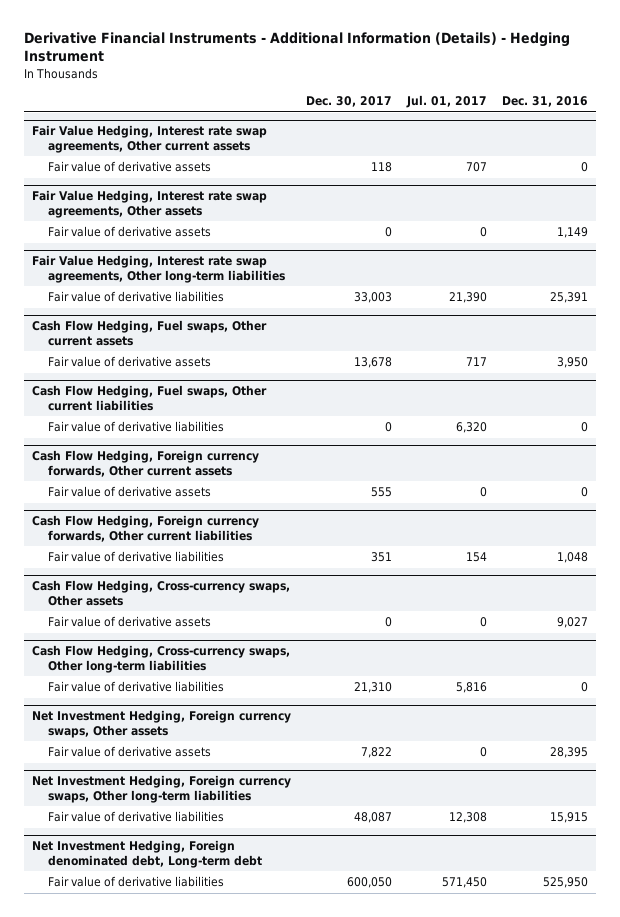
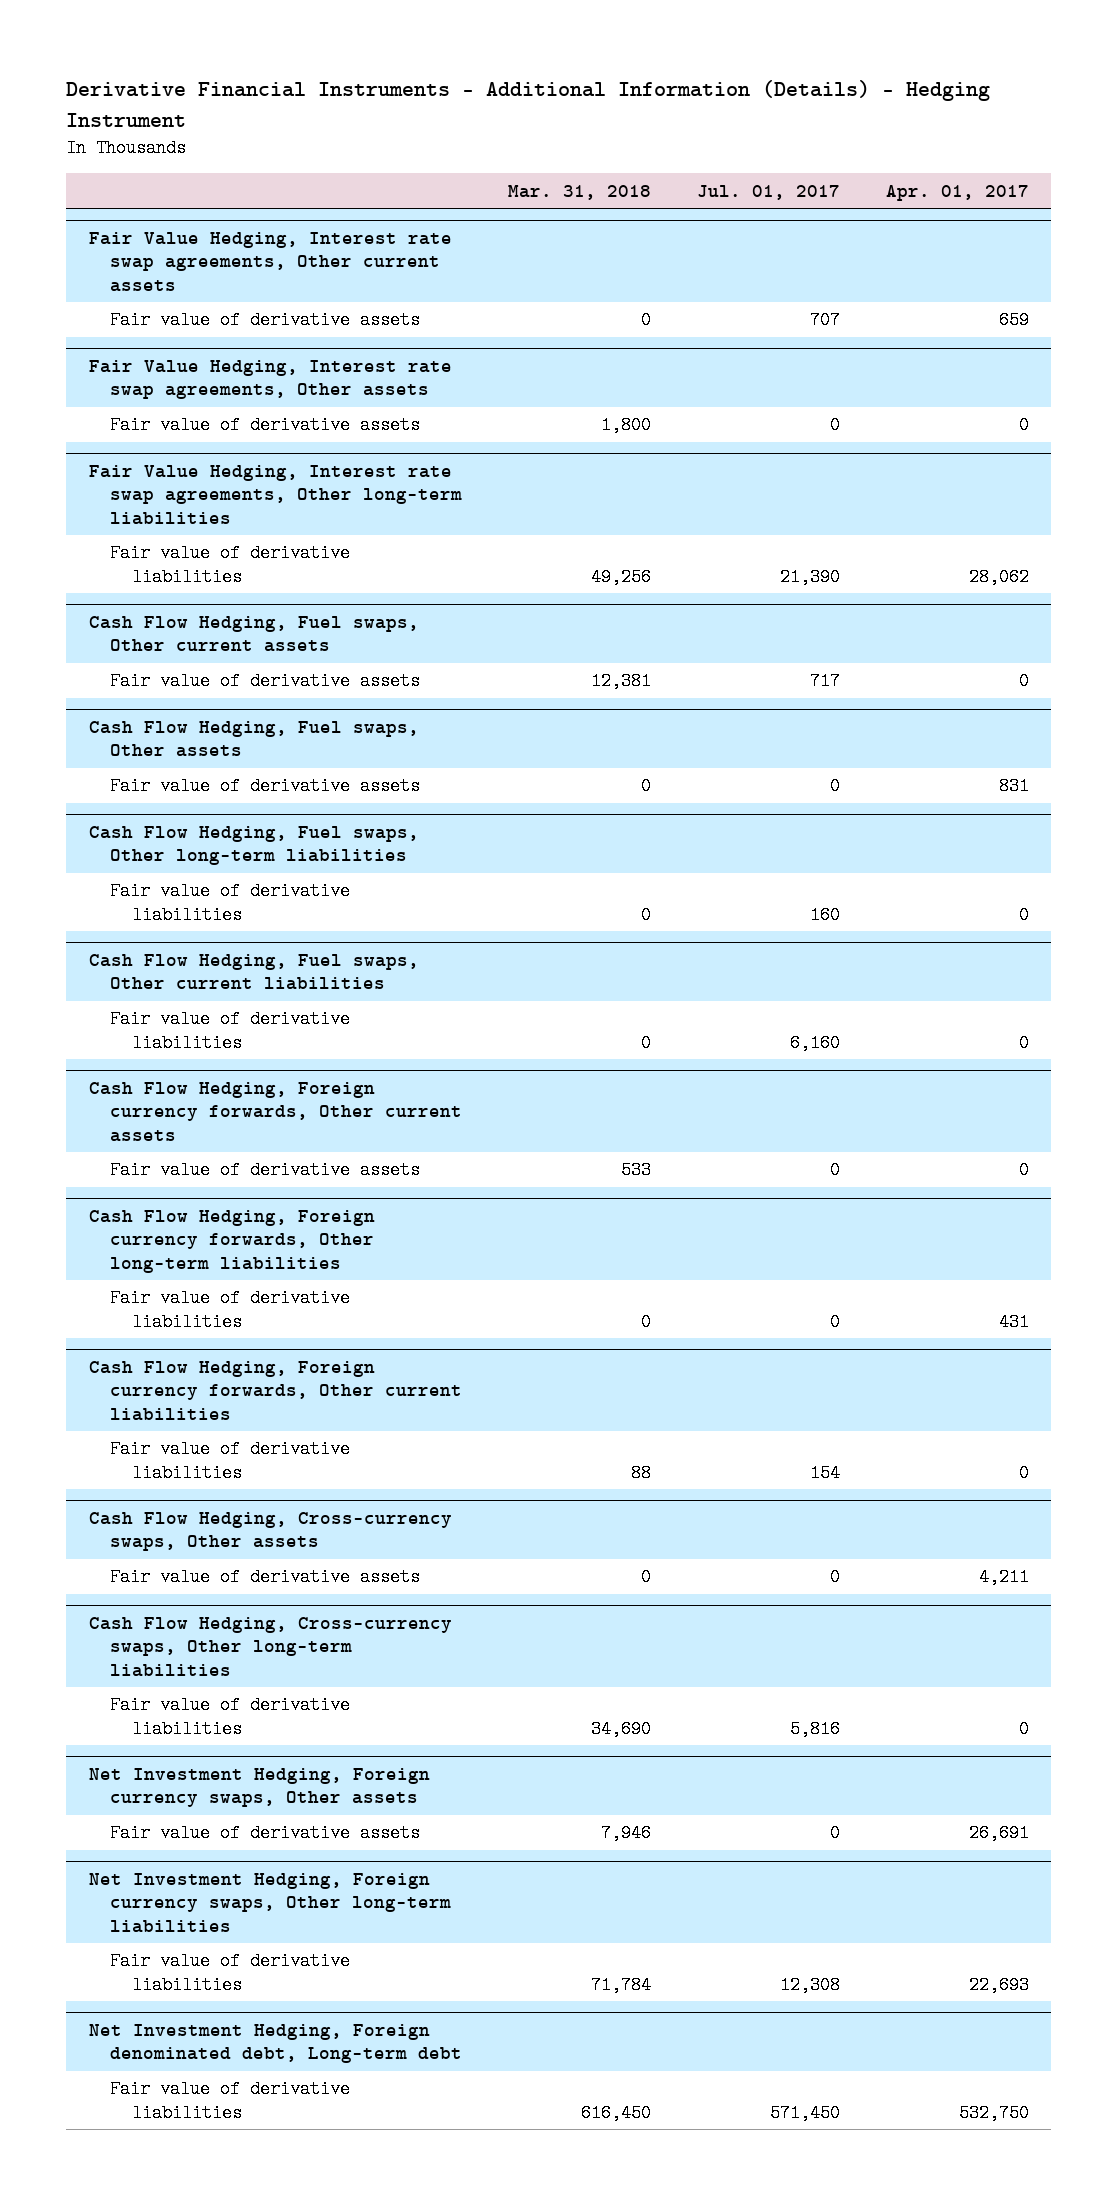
[305,96,392,108] Dec. 30, 2017 -> none
[502,96,589,108] Dec. 31, 2016 -> none
none -> [508,184,652,200] Mar. 31, 2018
none -> [885,184,1029,201] Apr. 01, 2017
none -> [88,721,419,758] Cash Flow Hedging, Fuel swaps, Other assets
none -> [110,777,421,796] Fair value of derivative assets
none -> [88,826,419,866] Cash Flow Hedging, Fuel swaps, Other long-term liabilities
none -> [110,882,351,924] Fair value of derivative liabilities
[455,422,487,434] 6,320 -> [789,1033,840,1052] 6,160
none -> [88,1210,375,1273] Cash Flow Hedging, Foreign currency forwards, Other long-term liabilities
none -> [110,1289,351,1331] Fair value of derivative liabilities

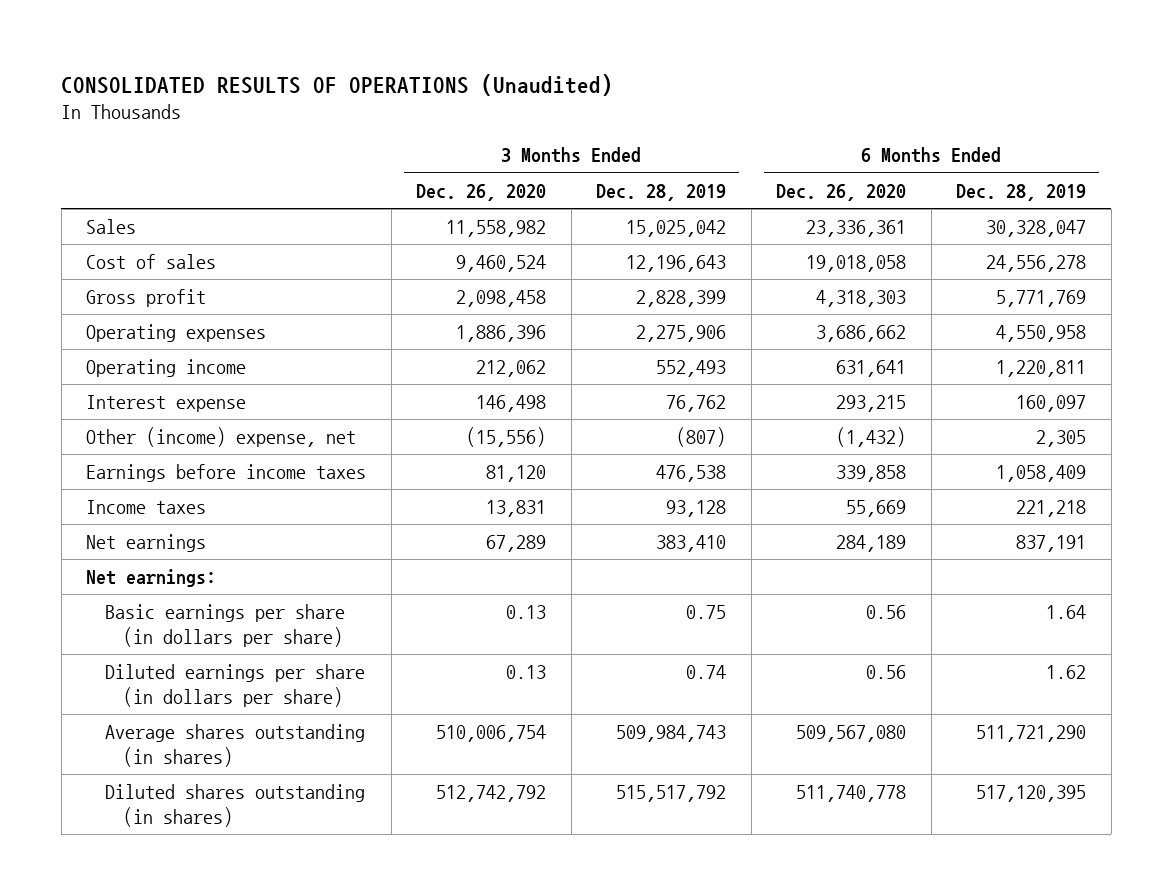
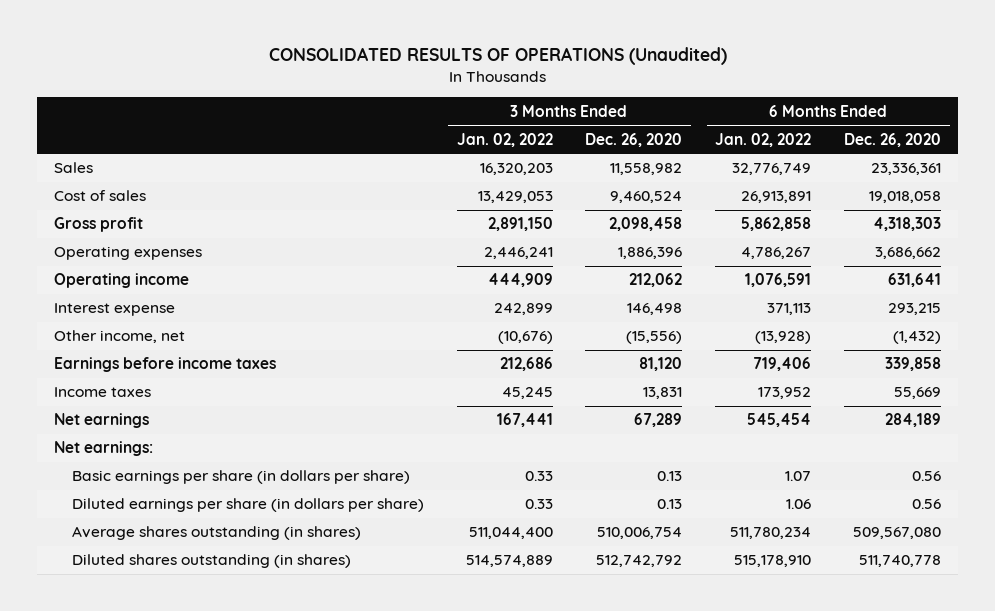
[596,183,727,201] Dec. 28, 2019 -> none
[956,183,1087,201] Dec. 28, 2019 -> none
none -> [456,132,553,147] Jan. 02, 2022
none -> [715,132,812,147] Jan. 02, 2022
[86,426,357,447] Other (income) expense, net -> [53,330,185,344] Other income, net

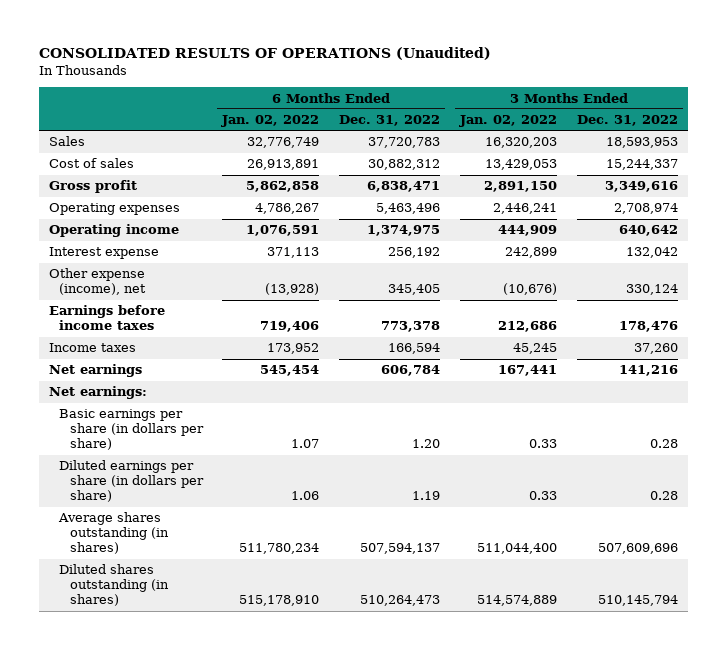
[585,132,683,147] Dec. 26, 2020 -> none
[844,132,942,147] Dec. 26, 2020 -> none
none -> [339,115,441,127] Dec. 31, 2022
none -> [576,115,678,127] Dec. 31, 2022
[53,330,185,344] Other income, net -> [48,268,147,296] Other expense (income), net

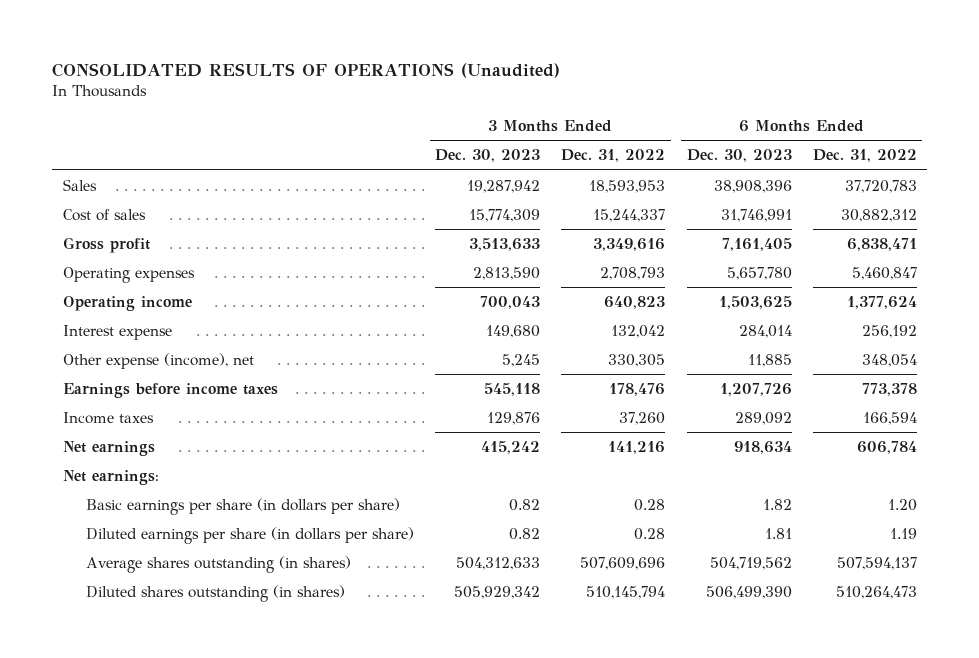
[221,115,320,128] Jan. 02, 2022 -> none
[458,115,557,128] Jan. 02, 2022 -> none
none -> [435,149,541,163] Dec. 30, 2023
none -> [686,149,792,163] Dec. 30, 2023
[376,203,441,215] 5,463,496 -> [851,266,917,280] 5,460,847
[613,203,678,215] 2,708,974 -> [600,266,666,280] 2,708,793
[367,225,441,237] 1,374,975 -> [846,295,917,309] 1,377,624
[618,225,678,237] 640,642 -> [604,295,666,309] 640,823
[388,284,441,296] 345,405 -> [861,353,917,367] 348,054
[625,284,678,296] 330,124 -> [608,353,666,367] 330,305

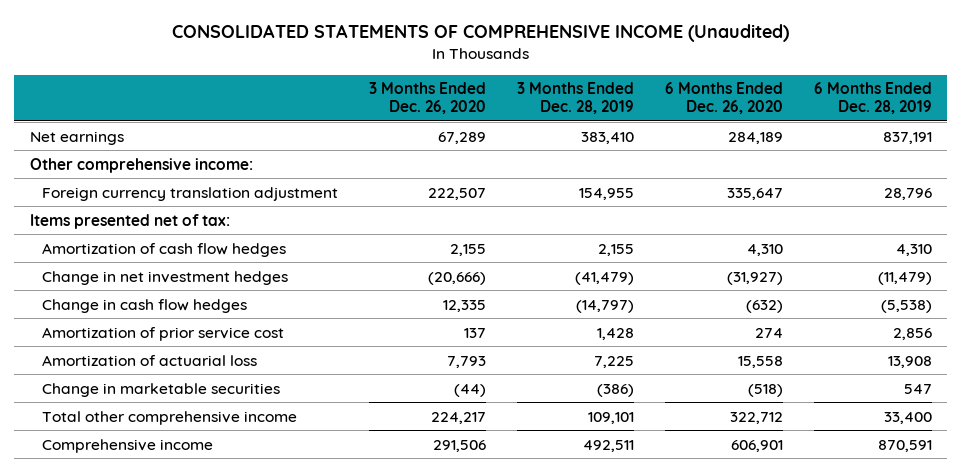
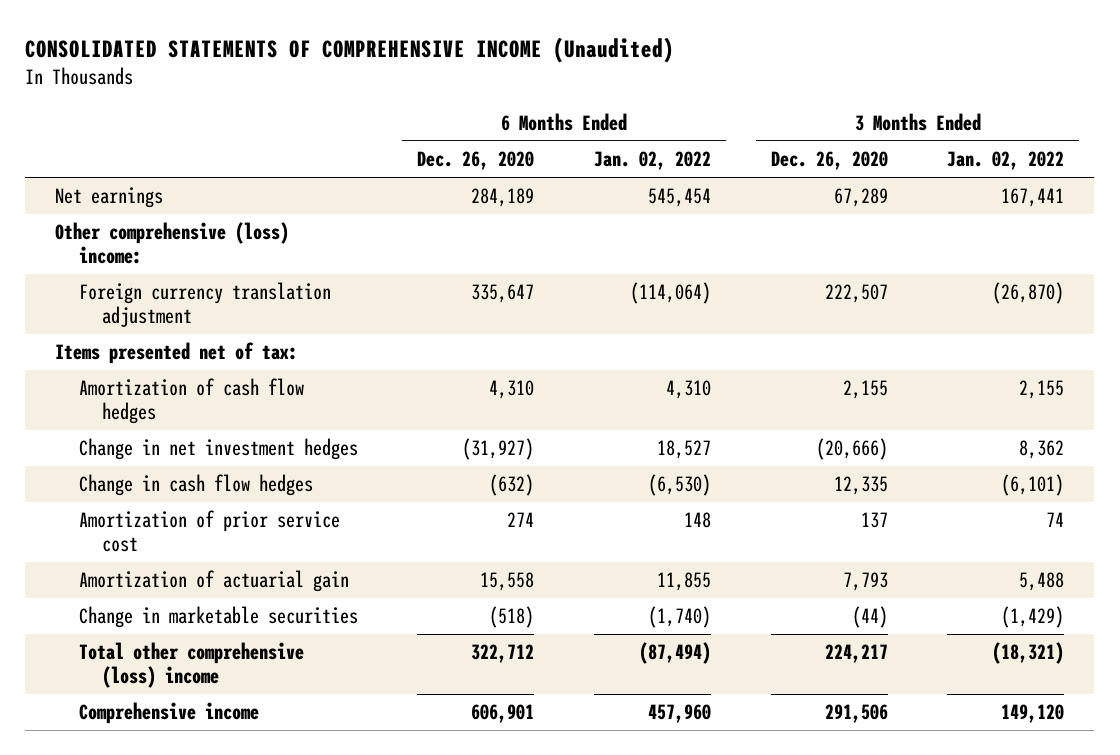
[516,82,634,115] 3 Months Ended Dec. 28, 2019 -> none
[813,82,932,115] 6 Months Ended Dec. 28, 2019 -> none
none -> [594,151,712,171] Jan. 02, 2022
none -> [947,151,1065,171] Jan. 02, 2022
[29,157,253,173] Other comprehensive income: -> [55,222,290,264] Other comprehensive (loss) income:
[41,354,257,366] Amortization of actuarial loss -> [78,570,349,593] Amortization of actuarial gain
[41,410,297,425] Total other comprehensive income -> [78,642,304,688] Total other comprehensive (loss) income

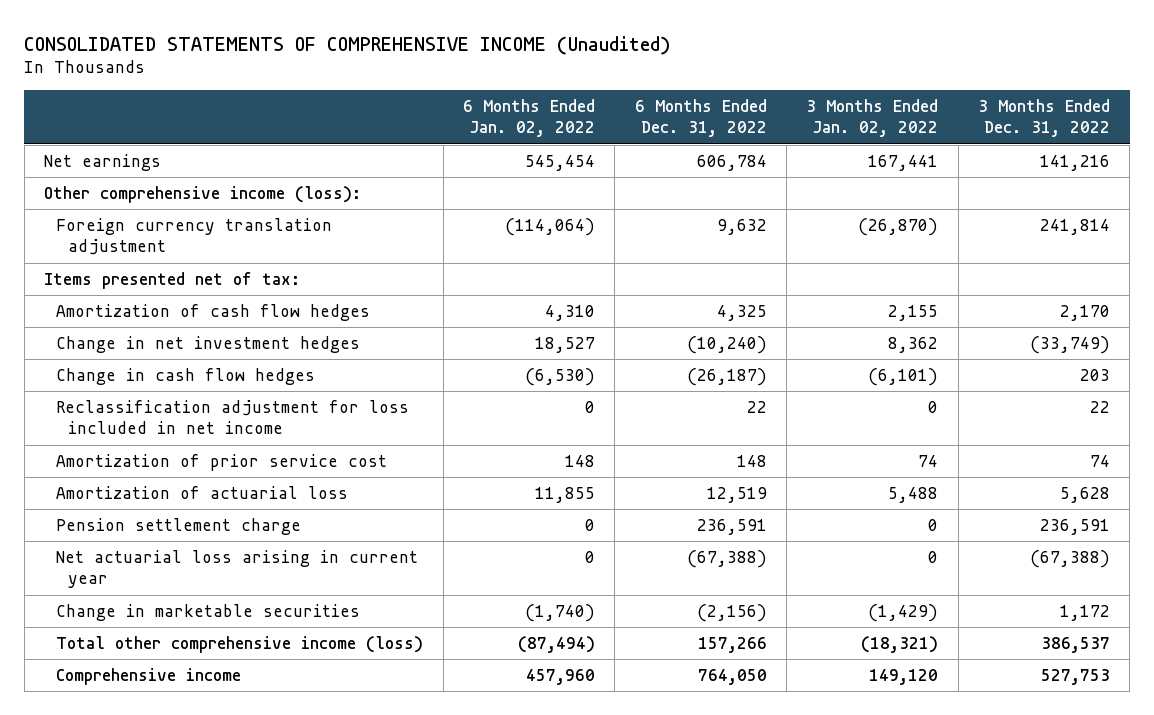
[417,151,535,171] Dec. 26, 2020 -> none
[770,151,888,171] Dec. 26, 2020 -> none
none -> [634,99,767,138] 6 Months Ended Dec. 31, 2022
none -> [978,99,1111,138] 3 Months Ended Dec. 31, 2022
[55,222,290,264] Other comprehensive (loss) income: -> [44,186,362,204] Other comprehensive income (loss):
none -> [56,400,410,435] Reclassification adjustment for loss included in net income
[78,570,349,593] Amortization of actuarial gain -> [56,486,349,500] Amortization of actuarial loss
none -> [56,518,302,536] Pension settlement charge
none -> [56,550,419,589] Net actuarial loss arising in current year
[78,642,304,688] Total other comprehensive (loss) income -> [56,636,424,654] Total other comprehensive income (loss)

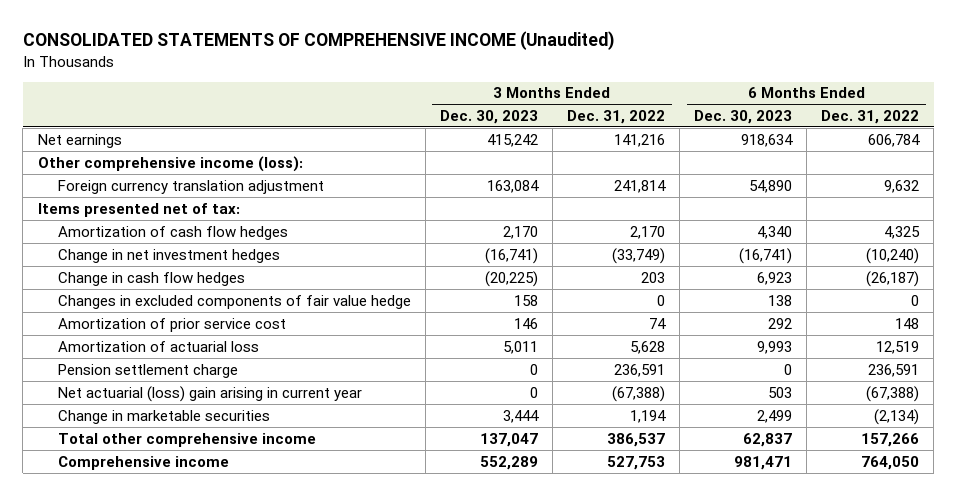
[462,99,595,138] 6 Months Ended Jan. 02, 2022 -> none
[806,99,939,138] 3 Months Ended Jan. 02, 2022 -> none
none -> [439,109,538,124] Dec. 30, 2023
none -> [694,109,793,124] Dec. 30, 2023
[56,400,410,435] Reclassification adjustment for loss included in net income -> none
none -> [57,294,411,309] Changes in excluded components of fair value hedge
[56,550,419,589] Net actuarial loss arising in current year -> [57,385,362,402] Net actuarial (loss) gain arising in current year
[696,604,767,623] (2,156) -> [874,408,920,425] (2,134)
[1060,605,1111,622] 1,172 -> [629,409,666,423] 1,194
[56,636,424,654] Total other comprehensive income (loss) -> [57,432,316,447] Total other comprehensive income

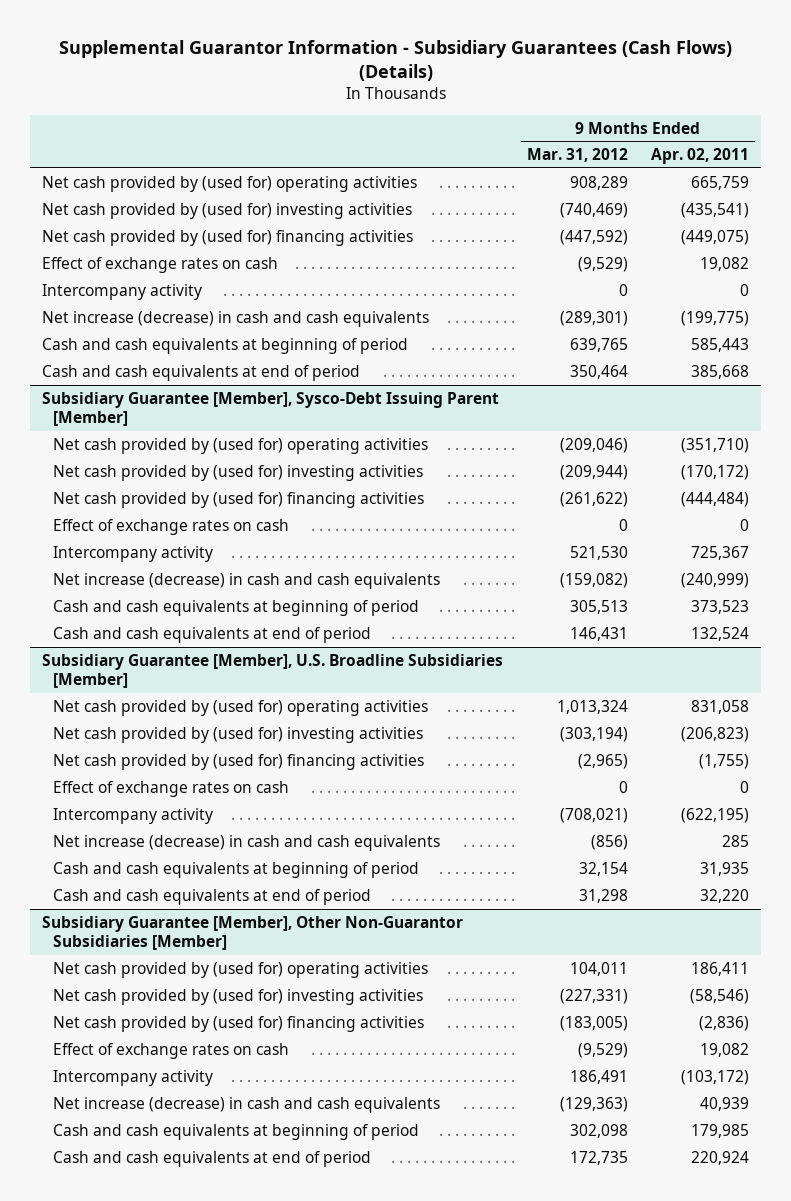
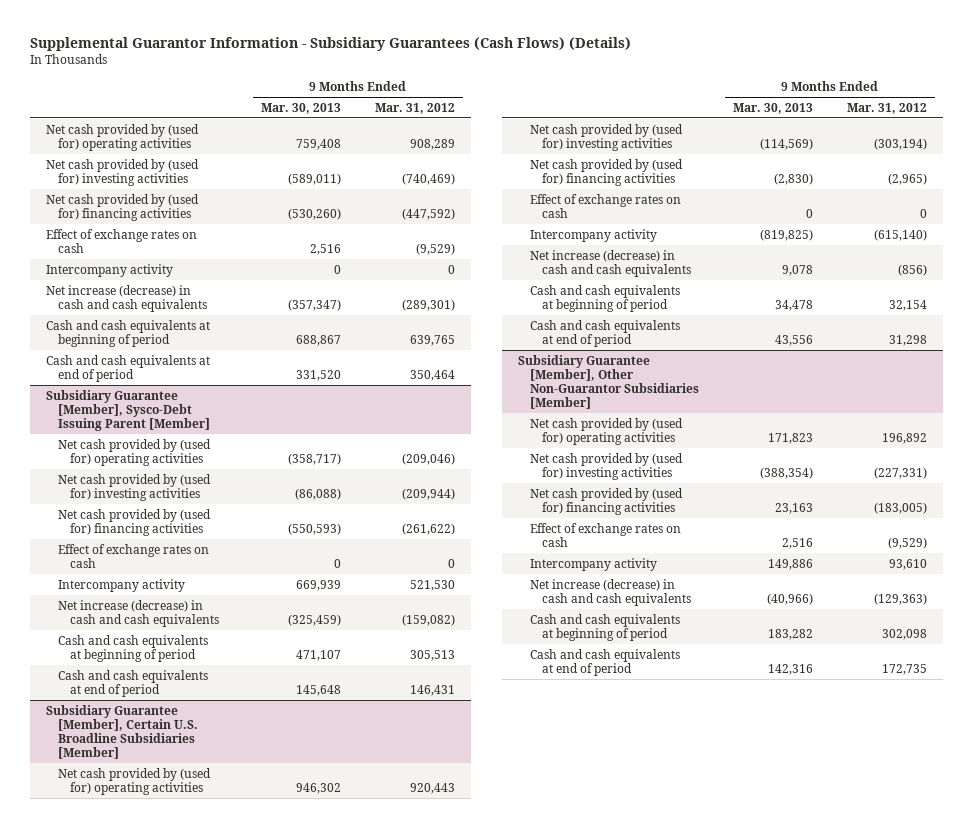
[651,148,750,165] Apr. 02, 2011 -> none
none -> [261,102,342,114] Mar. 30, 2013
[41,653,503,689] Subsidiary Guarantee [Member], U.S. Broadline Subsidiaries [Member] -> [46,704,199,760] Subsidiary Guarantee [Member], Certain U.S. Broadline Subsidiaries [Member]
[556,699,628,714] 1,013,324 -> [409,782,455,794] 920,443
[559,807,628,823] (708,021) -> [873,228,927,241] (615,140)
[569,961,628,976] 104,011 -> [881,432,927,444] 196,892
[569,1069,628,1084] 186,491 -> [888,558,927,570] 93,610

